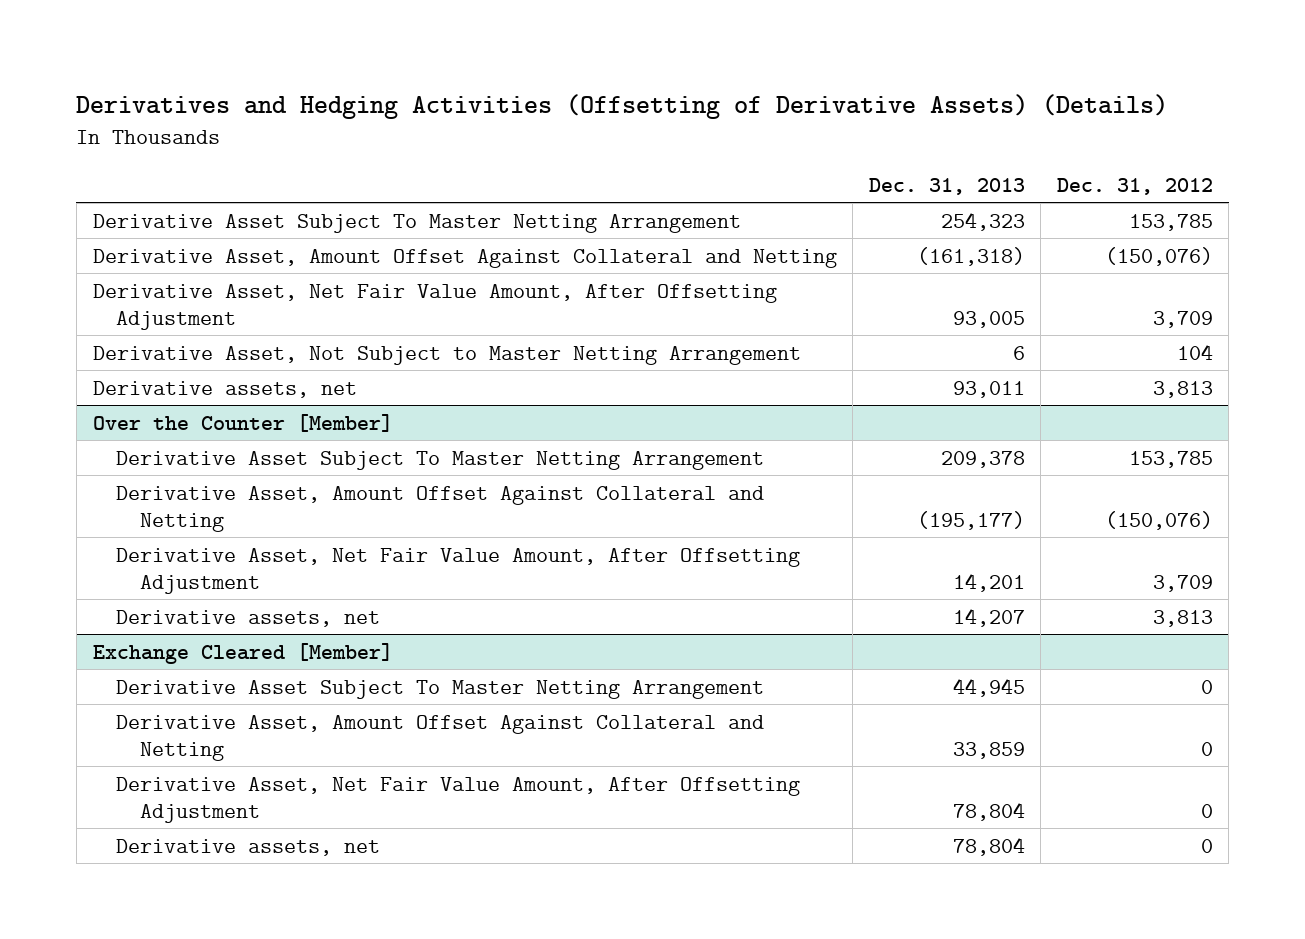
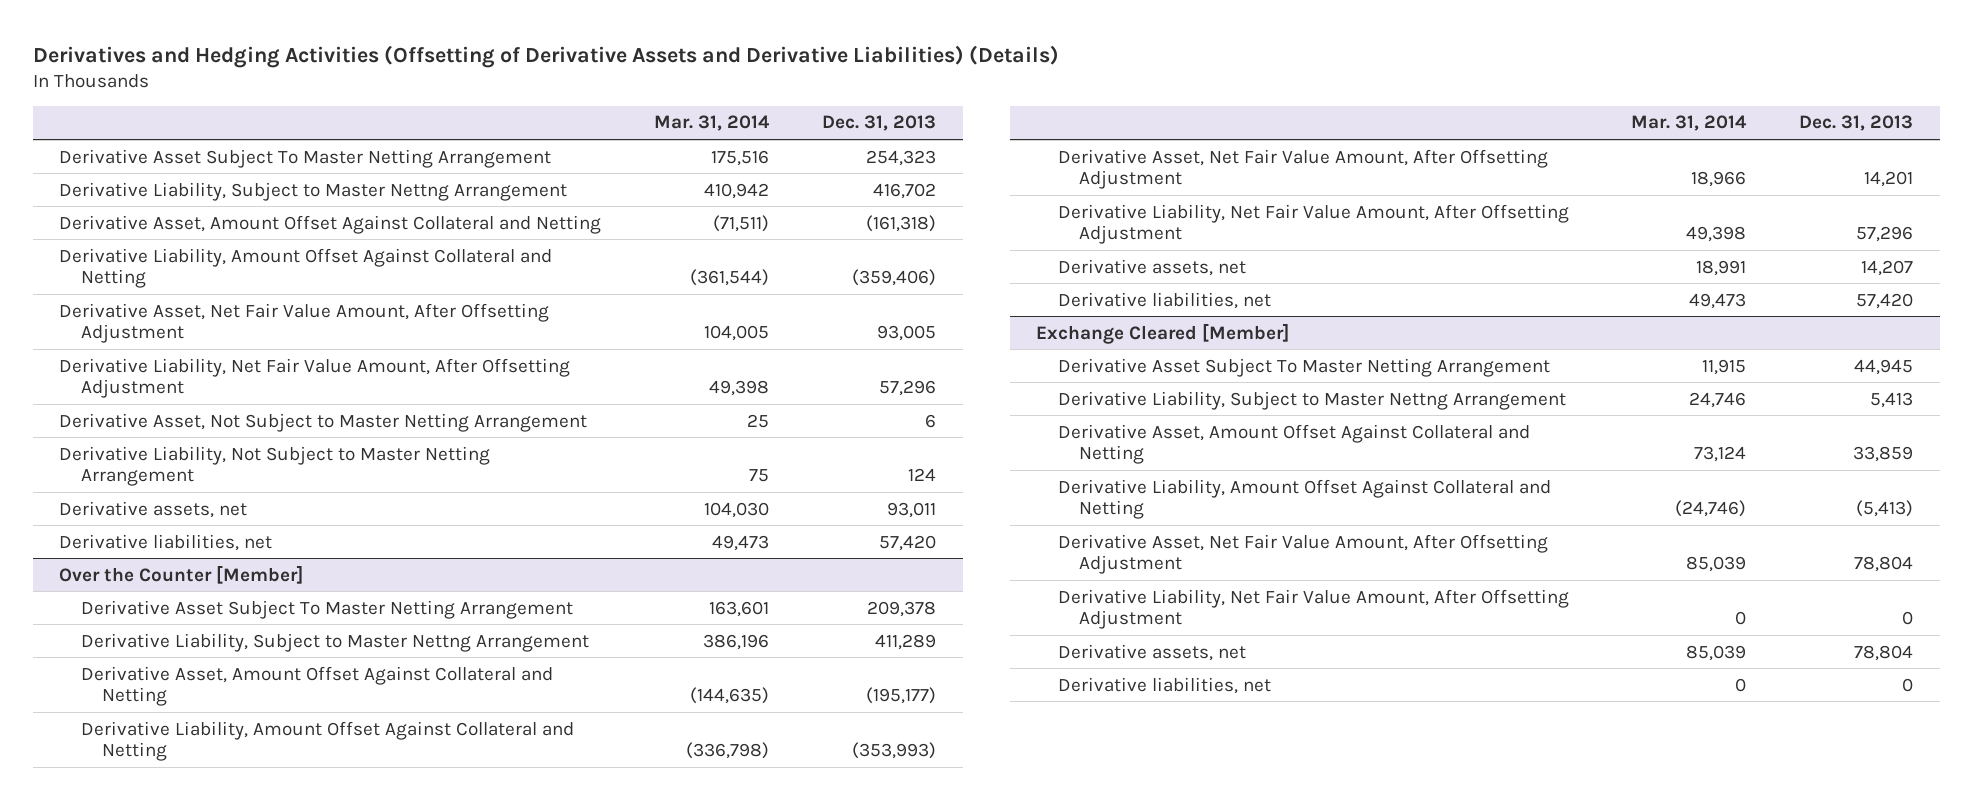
[76,93,1169,119] Derivatives and Hedging Activities (Offsetting of Derivative Assets) (Details) -> [32,44,1059,68] Derivatives and Hedging Activities (Offsetting of Derivative Assets and Derivative Liabilities) (Details)
[1056,177,1213,195] Dec. 31, 2012 -> none
none -> [654,115,771,132] Mar. 31, 2014
none -> [59,181,568,201] Derivative Liability, Subject to Master Nettng Arrangement
none -> [59,247,553,289] Derivative Liability, Amount Offset Against Collateral and Netting
none -> [59,357,571,399] Derivative Liability, Net Fair Value Amount, After Offsetting Adjustment
none -> [59,445,491,487] Derivative Liability, Not Subject to Master Netting Arrangement
none -> [59,533,273,551] Derivative liabilities, net
none -> [80,632,589,652] Derivative Liability, Subject to Master Nettng Arrangement
none -> [80,720,574,762] Derivative Liability, Amount Offset Against Collateral and Netting
none -> [1057,203,1569,245] Derivative Liability, Net Fair Value Amount, After Offsetting Adjustment
none -> [1057,291,1271,309] Derivative liabilities, net
none -> [1057,390,1566,410] Derivative Liability, Subject to Master Nettng Arrangement
none -> [1057,478,1551,520] Derivative Liability, Amount Offset Against Collateral and Netting
none -> [1057,588,1569,630] Derivative Liability, Net Fair Value Amount, After Offsetting Adjustment
none -> [1057,676,1271,694] Derivative liabilities, net

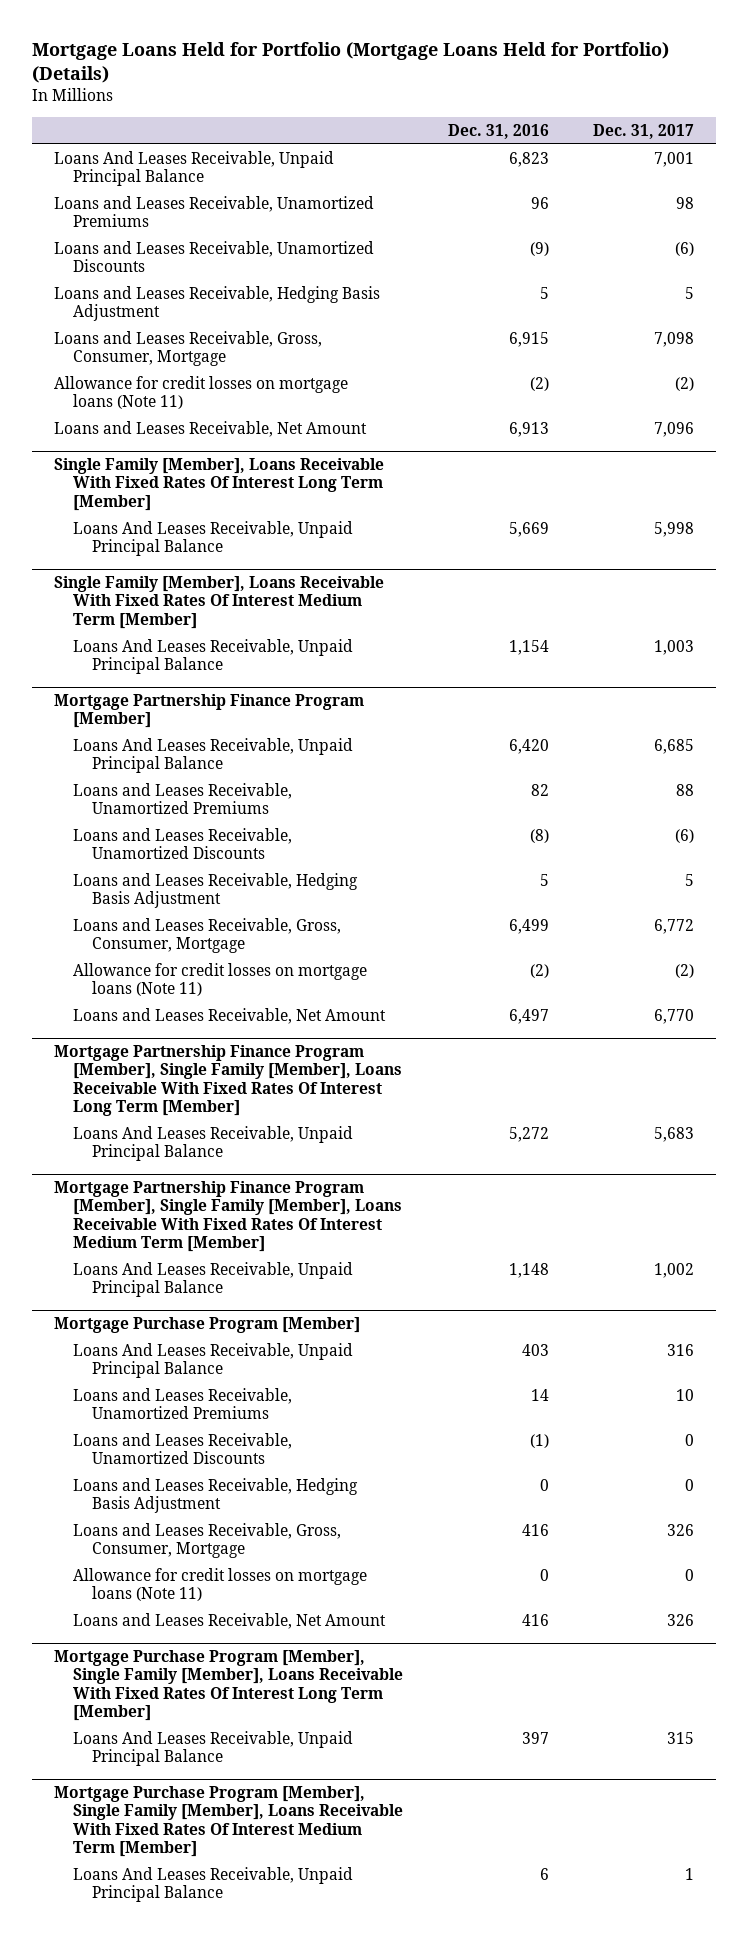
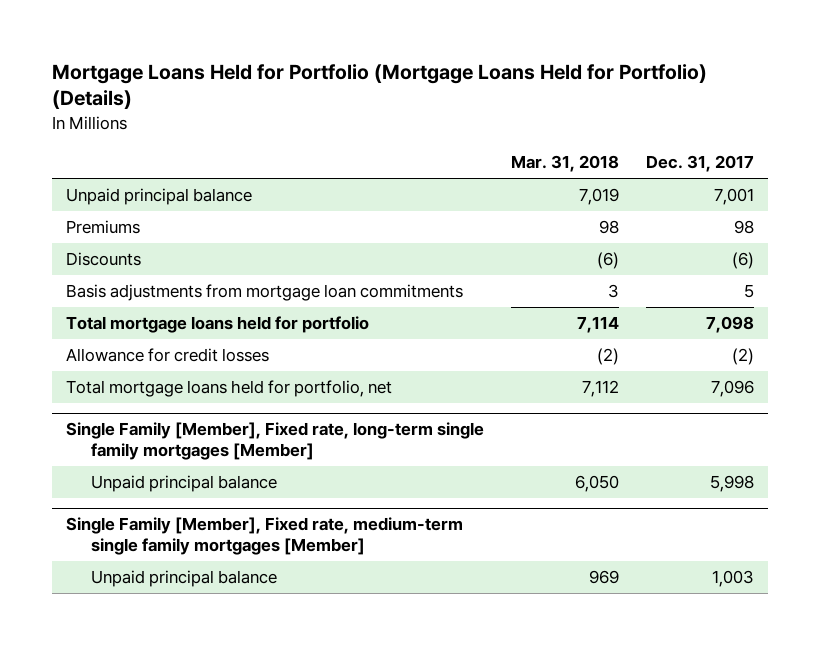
[447,123,549,139] Dec. 31, 2016 -> none
none -> [510,155,619,173] Mar. 31, 2018
[54,458,385,511] Single Family [Member], Loans Receivable With Fixed Rates Of Interest Long Term [Member] -> none
[54,576,385,629] Single Family [Member], Loans Receivable With Fixed Rates Of Interest Medium Term [Member] -> none
[54,694,365,729] Mortgage Partnership Finance Program [Member] -> none
[73,737,354,774] Loans And Leases Receivable, Unpaid Principal Balance -> none
[73,782,293,815] Loans and Leases Receivable, Unamortized Premiums -> none
[73,827,293,860] Loans and Leases Receivable, Unamortized Discounts -> none
[73,872,359,909] Loans and Leases Receivable, Hedging Basis Adjustment -> none
[73,917,342,954] Loans and Leases Receivable, Gross, Consumer, Mortgage -> none
[73,962,368,997] Allowance for credit losses on mortgage loans (Note 11) -> none
[73,1007,387,1024] Loans and Leases Receivable, Net Amount -> none
[54,1045,403,1117] Mortgage Partnership Finance Program [Member], Single Family [Member], Loans Receivable With Fixed Rates Of Interest Long Term [Member] -> none
[73,1125,354,1162] Loans And Leases Receivable, Unpaid Principal Balance -> none
[54,1181,403,1253] Mortgage Partnership Finance Program [Member], Single Family [Member], Loans Receivable With Fixed Rates Of Interest Medium Term [Member] -> none
[73,1261,354,1298] Loans And Leases Receivable, Unpaid Principal Balance -> none
[54,1317,361,1334] Mortgage Purchase Program [Member] -> none
[73,1342,354,1379] Loans And Leases Receivable, Unpaid Principal Balance -> none
[73,1387,293,1420] Loans and Leases Receivable, Unamortized Premiums -> none
[73,1432,293,1465] Loans and Leases Receivable, Unamortized Discounts -> none
[73,1477,359,1514] Loans and Leases Receivable, Hedging Basis Adjustment -> none
[73,1522,342,1559] Loans and Leases Receivable, Gross, Consumer, Mortgage -> none
[73,1567,368,1602] Allowance for credit losses on mortgage loans (Note 11) -> none
[73,1612,387,1629] Loans and Leases Receivable, Net Amount -> none
[54,1650,404,1722] Mortgage Purchase Program [Member], Single Family [Member], Loans Receivable With Fixed Rates Of Interest Long Term [Member] -> none
[73,1730,354,1767] Loans And Leases Receivable, Unpaid Principal Balance -> none
[54,1786,404,1858] Mortgage Purchase Program [Member], Single Family [Member], Loans Receivable With Fixed Rates Of Interest Medium Term [Member] -> none
[73,1866,354,1903] Loans And Leases Receivable, Unpaid Principal Balance -> none
[54,150,335,187] Loans And Leases Receivable, Unpaid Principal Balance -> [65,188,252,206] Unpaid principal balance
[54,195,375,228] Loans and Leases Receivable, Unamortized Premiums -> [65,220,140,235] Premiums
[54,240,375,273] Loans and Leases Receivable, Unamortized Discounts -> [65,252,141,267] Discounts
[54,285,381,322] Loans and Leases Receivable, Hedging Basis Adjustment -> [65,284,463,302] Basis adjustments from mortgage loan commitments
[54,330,323,367] Loans and Leases Receivable, Gross, Consumer, Mortgage -> [65,316,369,334] Total mortgage loans held for portfolio
[54,375,349,410] Allowance for credit losses on mortgage loans (Note 11) -> [65,348,269,363] Allowance for credit losses
[54,420,368,437] Loans and Leases Receivable, Net Amount -> [65,380,392,398] Total mortgage loans held for portfolio, net
none -> [65,422,484,460] Single Family [Member], Fixed rate, long-term single family mortgages [Member]
[73,520,354,557] Loans And Leases Receivable, Unpaid Principal Balance -> [91,475,278,493] Unpaid principal balance
none -> [65,517,463,555] Single Family [Member], Fixed rate, medium-term single family mortgages [Member]
[73,638,354,675] Loans And Leases Receivable, Unpaid Principal Balance -> [91,570,278,588] Unpaid principal balance

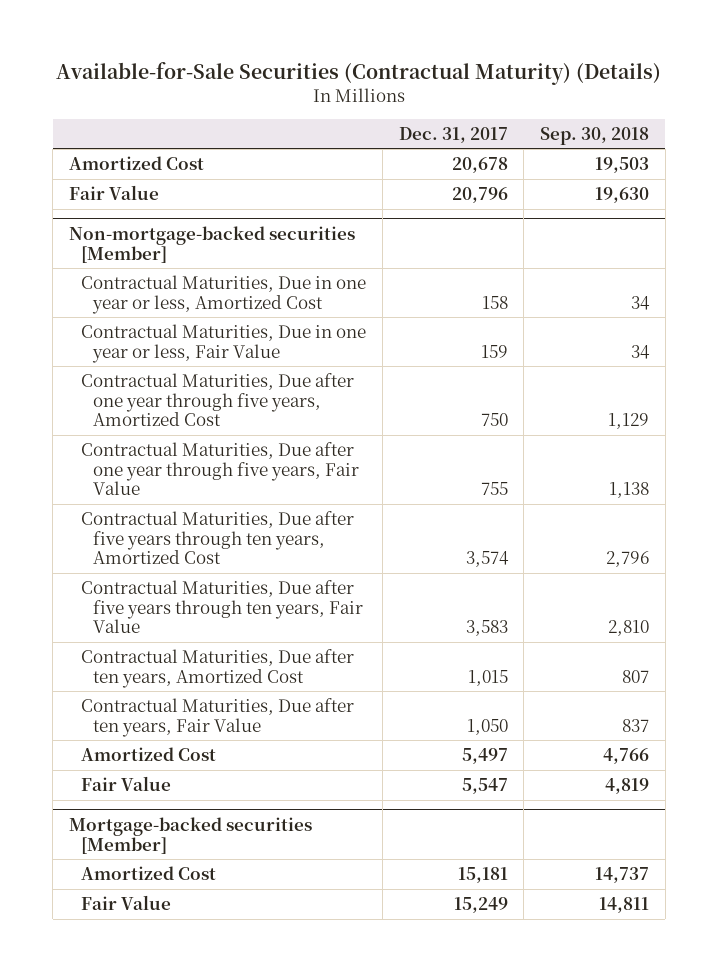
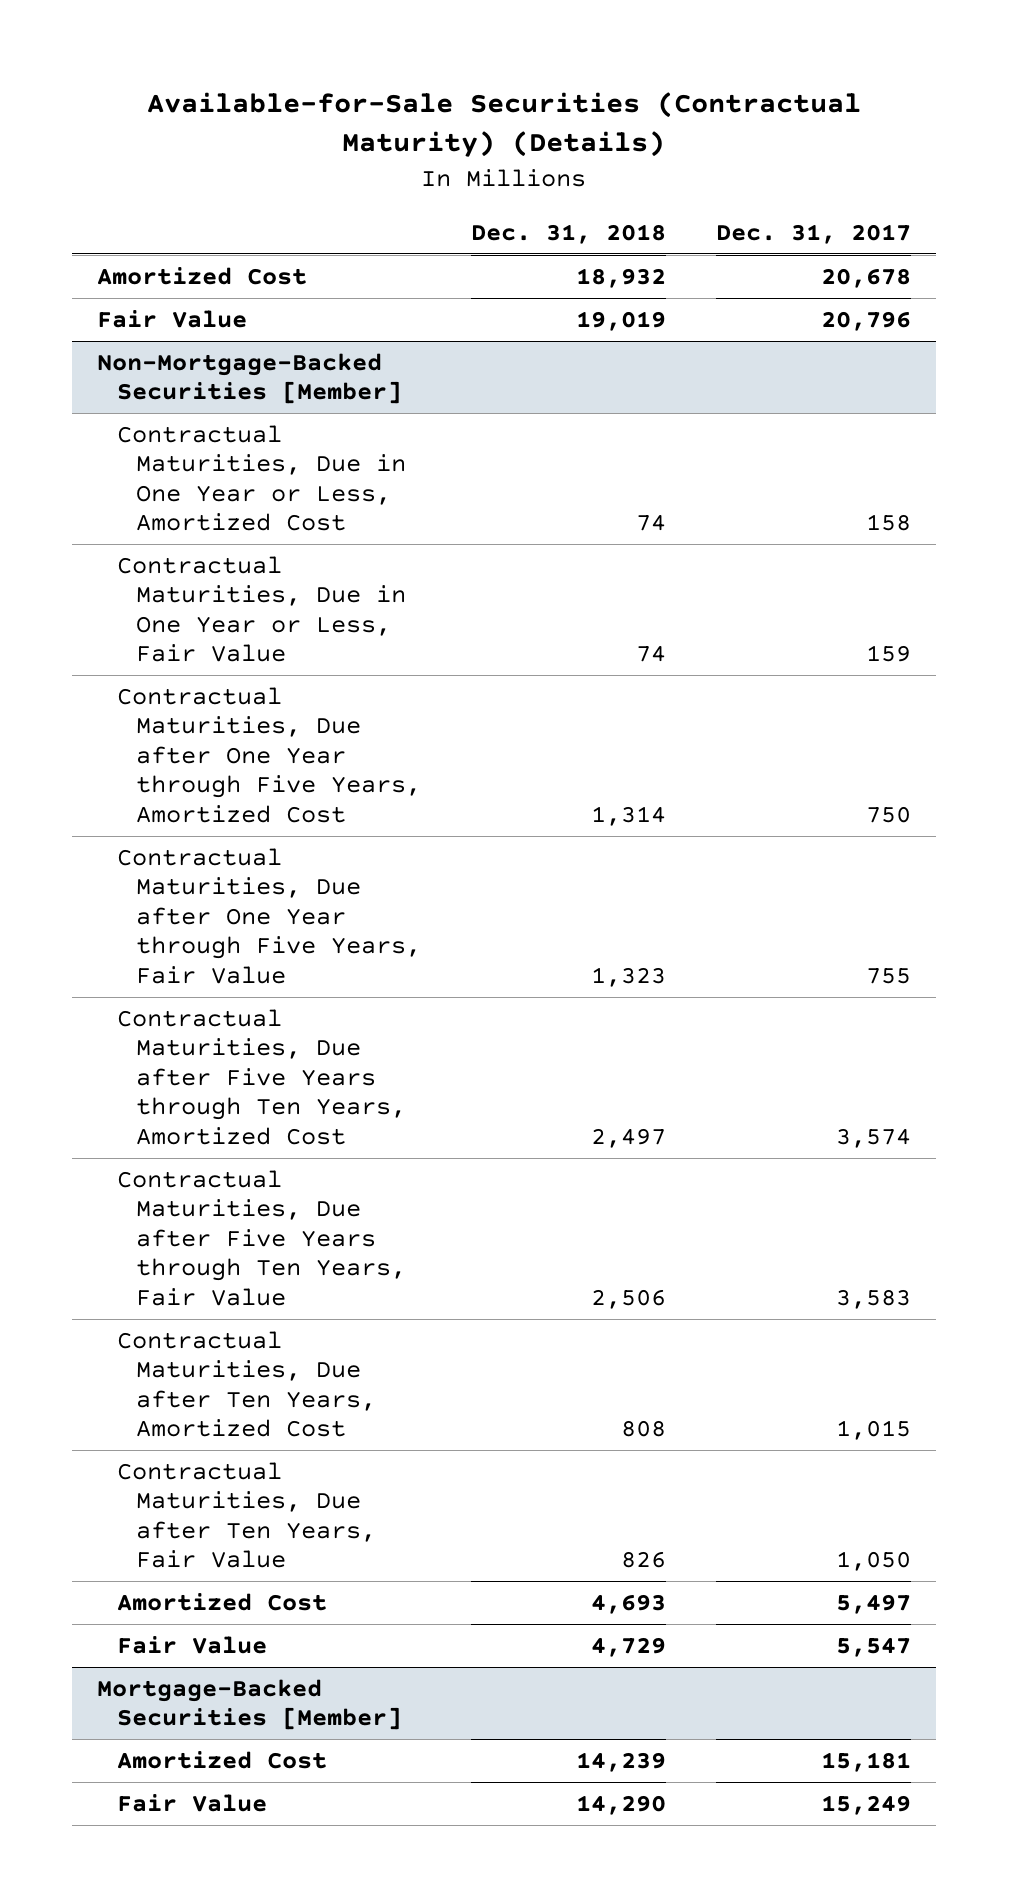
[540,126,650,145] Sep. 30, 2018 -> none
none -> [471,223,667,244] Dec. 31, 2018
[69,225,356,263] Non-mortgage-backed securities [Member] -> [97,352,402,405] Non-Mortgage-Backed Securities [Member]
[81,275,367,314] Contractual Maturities, Due in one year or less, Amortized Cost -> [116,424,407,532] Contractual Maturities, Due in One Year or Less, Amortized Cost
[81,324,367,363] Contractual Maturities, Due in one year or less, Fair Value -> [116,555,407,663] Contractual Maturities, Due in One Year or Less, Fair Value
[81,373,355,427] Contractual Maturities, Due after one year through five years, Amortized Cost -> [116,686,422,823] Contractual Maturities, Due after One Year through Five Years, Amortized Cost
[81,442,360,496] Contractual Maturities, Due after one year through five years, Fair Value -> [116,847,422,984] Contractual Maturities, Due after One Year through Five Years, Fair Value
[81,511,355,565] Contractual Maturities, Due after five years through ten years, Amortized Cost -> [116,1008,407,1145] Contractual Maturities, Due after Five Years through Ten Years, Amortized Cost
[81,580,364,634] Contractual Maturities, Due after five years through ten years, Fair Value -> [116,1169,407,1306] Contractual Maturities, Due after Five Years through Ten Years, Fair Value
[81,649,355,688] Contractual Maturities, Due after ten years, Amortized Cost -> [116,1330,377,1438] Contractual Maturities, Due after Ten Years, Amortized Cost
[81,698,355,737] Contractual Maturities, Due after ten years, Fair Value -> [116,1461,377,1569] Contractual Maturities, Due after Ten Years, Fair Value
[69,816,313,854] Mortgage-backed securities [Member] -> [97,1678,402,1731] Mortgage-Backed Securities [Member]

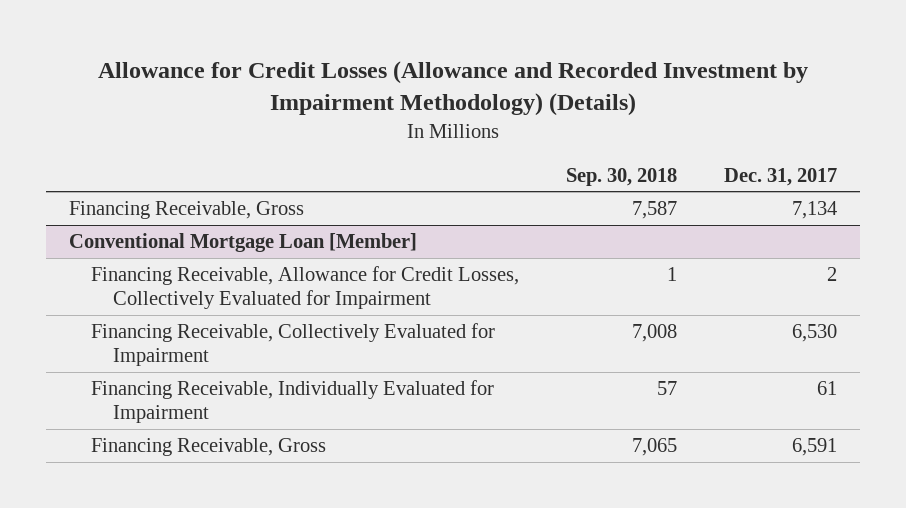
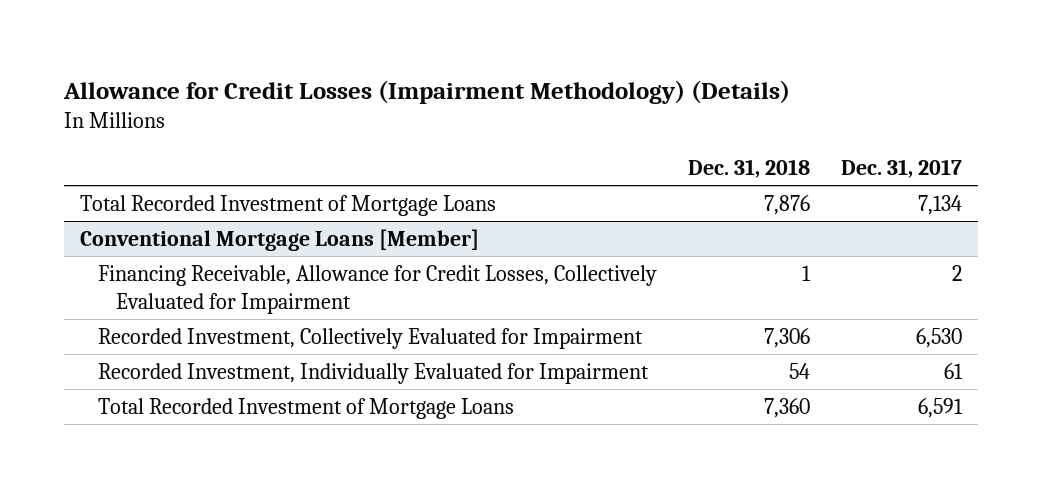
[97,60,808,116] Allowance for Credit Losses (Allowance and Recorded Investment by Impairment Methodology) (Details) -> [63,79,791,104] Allowance for Credit Losses (Impairment Methodology) (Details)
[566,167,678,186] Sep. 30, 2018 -> none
none -> [688,159,811,179] Dec. 31, 2018
[68,201,304,220] Financing Receivable, Gross -> [80,194,497,216] Total Recorded Investment of Mortgage Loans
[68,233,417,253] Conventional Mortgage Loan [Member] -> [80,228,480,251] Conventional Mortgage Loans [Member]
[91,323,496,367] Financing Receivable, Collectively Evaluated for Impairment -> [98,327,644,349] Recorded Investment, Collectively Evaluated for Impairment
[91,380,495,424] Financing Receivable, Individually Evaluated for Impairment -> [98,362,650,384] Recorded Investment, Individually Evaluated for Impairment
[91,438,327,457] Financing Receivable, Gross -> [98,397,515,419] Total Recorded Investment of Mortgage Loans

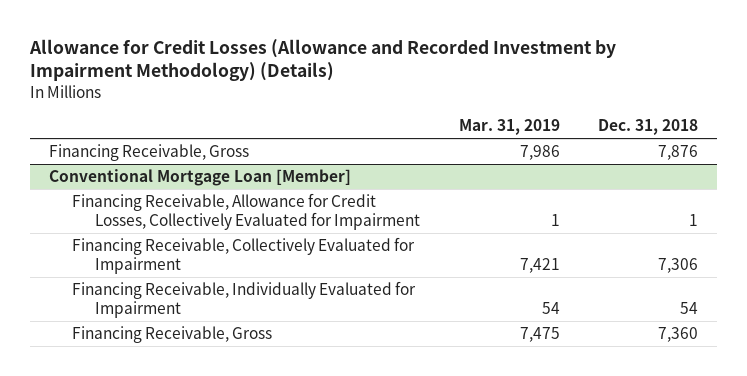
[63,79,791,104] Allowance for Credit Losses (Impairment Methodology) (Details) -> [29,38,617,82] Allowance for Credit Losses (Allowance and Recorded Investment by Impairment Methodology) (Details)
[841,159,963,179] Dec. 31, 2017 -> none
none -> [458,119,560,136] Mar. 31, 2019
[80,194,497,216] Total Recorded Investment of Mortgage Loans -> [49,143,250,161] Financing Receivable, Gross
[80,228,480,251] Conventional Mortgage Loans [Member] -> [49,168,352,186] Conventional Mortgage Loan [Member]
[98,327,644,349] Recorded Investment, Collectively Evaluated for Impairment -> [72,236,416,274] Financing Receivable, Collectively Evaluated for Impairment
[98,362,650,384] Recorded Investment, Individually Evaluated for Impairment -> [72,280,417,318] Financing Receivable, Individually Evaluated for Impairment
[98,397,515,419] Total Recorded Investment of Mortgage Loans -> [72,325,273,343] Financing Receivable, Gross

